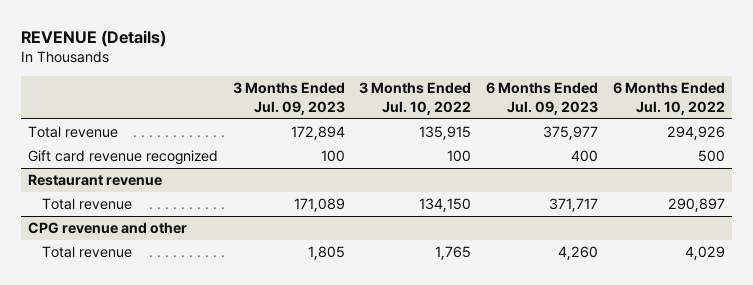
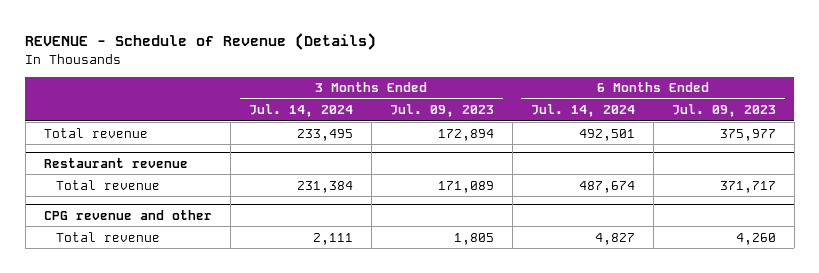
[20,29,166,47] REVENUE (Details) -> [25,32,377,50] REVENUE - Schedule of Revenue (Details)
[359,82,472,115] 3 Months Ended Jul. 10, 2022 -> none
[612,82,725,115] 6 Months Ended Jul. 10, 2022 -> none
none -> [248,104,353,118] Jul. 14, 2024
none -> [530,104,635,118] Jul. 14, 2024
[27,150,218,166] Gift card revenue recognized -> none

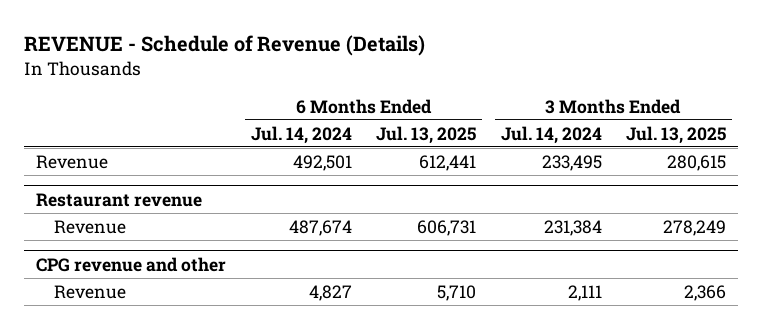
[389,104,494,118] Jul. 09, 2023 -> none
[671,104,776,118] Jul. 09, 2023 -> none
none -> [376,125,477,144] Jul. 13, 2025
none -> [626,125,727,144] Jul. 13, 2025
[43,127,148,138] Total revenue -> [36,154,109,169] Revenue
[56,179,161,190] Total revenue -> [53,219,126,234] Revenue
[56,231,161,242] Total revenue -> [53,284,126,299] Revenue

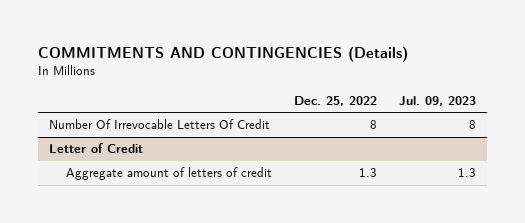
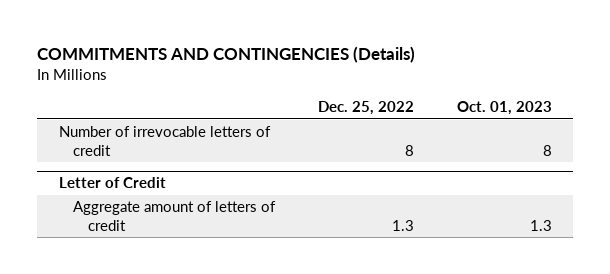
[398,95,476,106] Jul. 09, 2023 -> none
none -> [456,101,552,116] Oct. 01, 2023
[49,119,271,130] Number Of Irrevocable Letters Of Credit -> [58,126,271,156] Number of irrevocable letters of credit

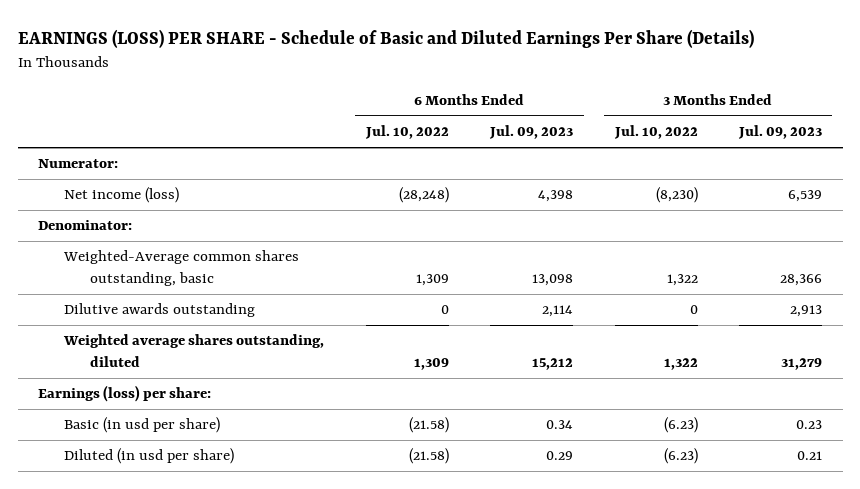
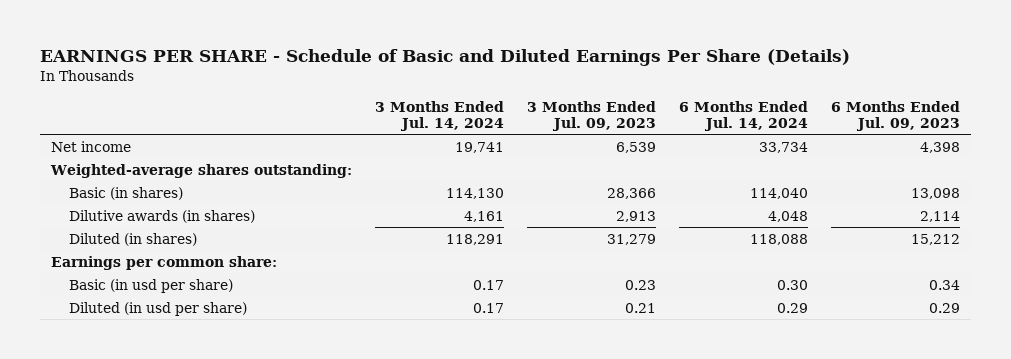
[17,29,754,49] EARNINGS (LOSS) PER SHARE - Schedule of Basic and Diluted Earnings Per Share (Details) -> [39,48,850,66] EARNINGS PER SHARE - Schedule of Basic and Diluted Earnings Per Share (Details)
[364,125,449,140] Jul. 10, 2022 -> none
[613,125,698,140] Jul. 10, 2022 -> none
none -> [375,100,505,132] 3 Months Ended Jul. 14, 2024
none -> [678,100,808,132] 6 Months Ended Jul. 14, 2024
[38,159,119,169] Numerator: -> none
[64,187,180,204] Net income (loss) -> [51,140,132,152] Net income
[38,220,133,231] Denominator: -> [50,163,353,178] Weighted-average shares outstanding:
[63,250,300,286] Weighted-Average common shares outstanding, basic -> [69,186,184,200] Basic (in shares)
[64,303,256,318] Dilutive awards outstanding -> [69,209,256,223] Dilutive awards (in shares)
[63,334,325,367] Weighted average shares outstanding, diluted -> [69,232,198,246] Diluted (in shares)
[38,385,212,403] Earnings (loss) per share: -> [51,255,278,270] Earnings per common share:

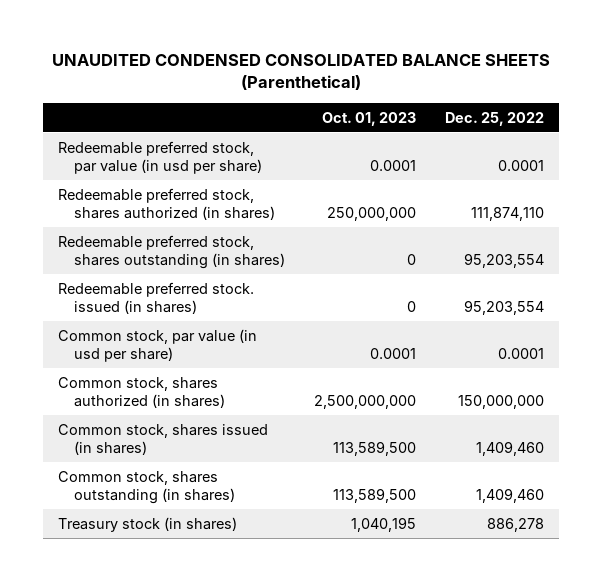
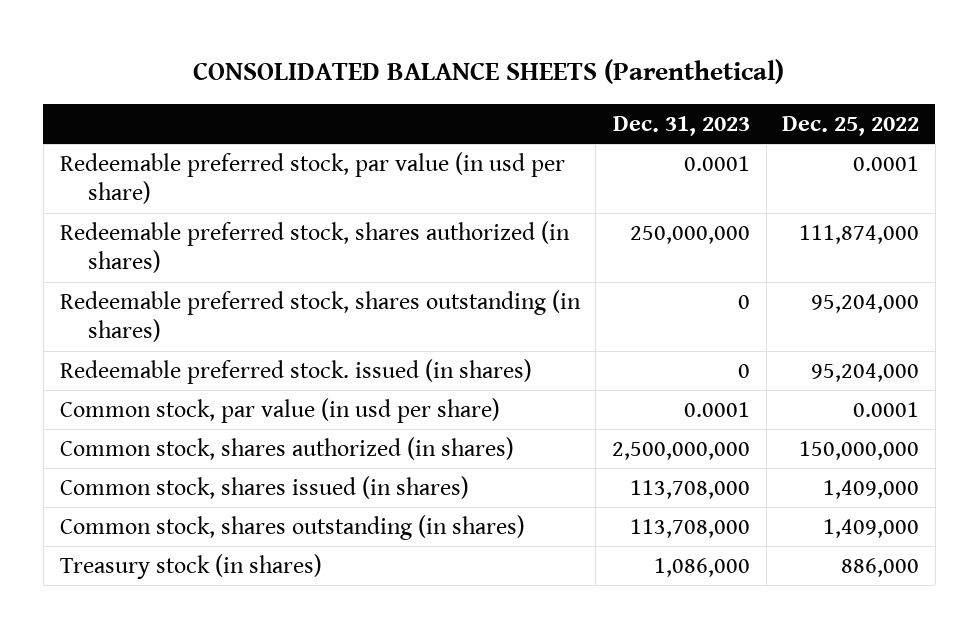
[52,53,551,91] UNAUDITED CONDENSED CONSOLIDATED BALANCE SHEETS (Parenthetical) -> [193,59,785,85] CONSOLIDATED BALANCE SHEETS (Parenthetical)
[321,111,416,126] Oct. 01, 2023 -> none
none -> [612,115,750,136] Dec. 31, 2023
[471,207,545,222] 111,874,110 -> [799,225,920,245] 111,874,000
[464,253,545,269] 95,203,554 -> [811,294,920,314] 95,204,000
[464,300,545,316] 95,203,554 -> [811,363,920,383] 95,204,000
[476,441,545,457] 1,409,460 -> [823,480,920,500] 1,409,000
[476,488,545,504] 1,409,460 -> [823,519,920,539] 1,409,000
[487,517,545,532] 886,278 -> [841,558,920,578] 886,000

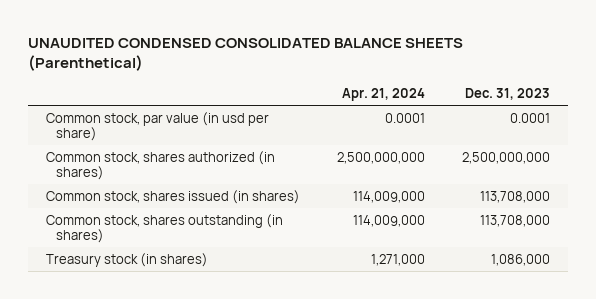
[193,59,785,85] CONSOLIDATED BALANCE SHEETS (Parenthetical) -> [27,37,463,72] UNAUDITED CONDENSED CONSOLIDATED BALANCE SHEETS (Parenthetical)
[782,115,920,136] Dec. 25, 2022 -> none
none -> [341,88,425,102] Apr. 21, 2024
[59,152,565,205] Redeemable preferred stock, par value (in usd per share) -> none
[59,221,570,274] Redeemable preferred stock, shares authorized (in shares) -> none
[59,290,581,343] Redeemable preferred stock, shares outstanding (in shares) -> none
[59,359,532,385] Redeemable preferred stock. issued (in shares) -> none

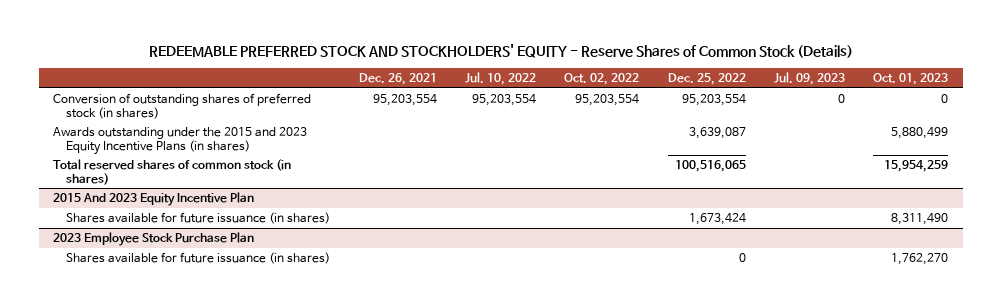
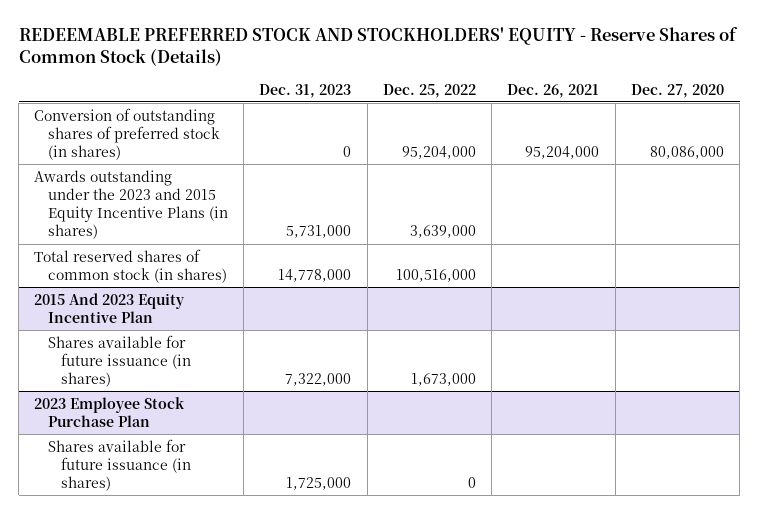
[464,72,536,86] Jul. 10, 2022 -> none
[564,73,640,86] Oct. 02, 2022 -> none
[773,72,845,86] Jul. 09, 2023 -> none
[873,73,949,86] Oct. 01, 2023 -> none
none -> [259,83,352,98] Dec. 31, 2023
none -> [630,83,724,98] Dec. 27, 2020
[372,93,437,106] 95,203,554 -> [525,146,600,160] 95,204,000
[681,93,746,106] 95,203,554 -> [401,146,476,160] 95,204,000
[52,126,307,155] Awards outstanding under the 2015 and 2023 Equity Incentive Plans (in shares) -> [34,169,228,240] Awards outstanding under the 2023 and 2015 Equity Incentive Plans (in shares)
[688,126,746,139] 3,639,087 -> [409,225,476,239] 3,639,000
[674,159,746,172] 100,516,065 -> [395,268,476,282] 100,516,000
[688,212,746,225] 1,673,424 -> [410,373,476,387] 1,673,000

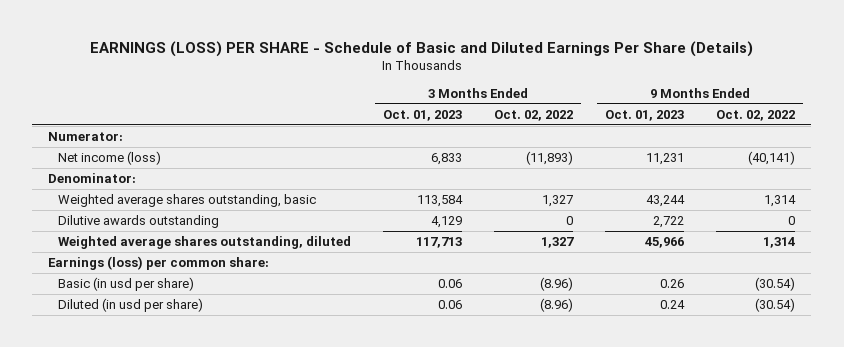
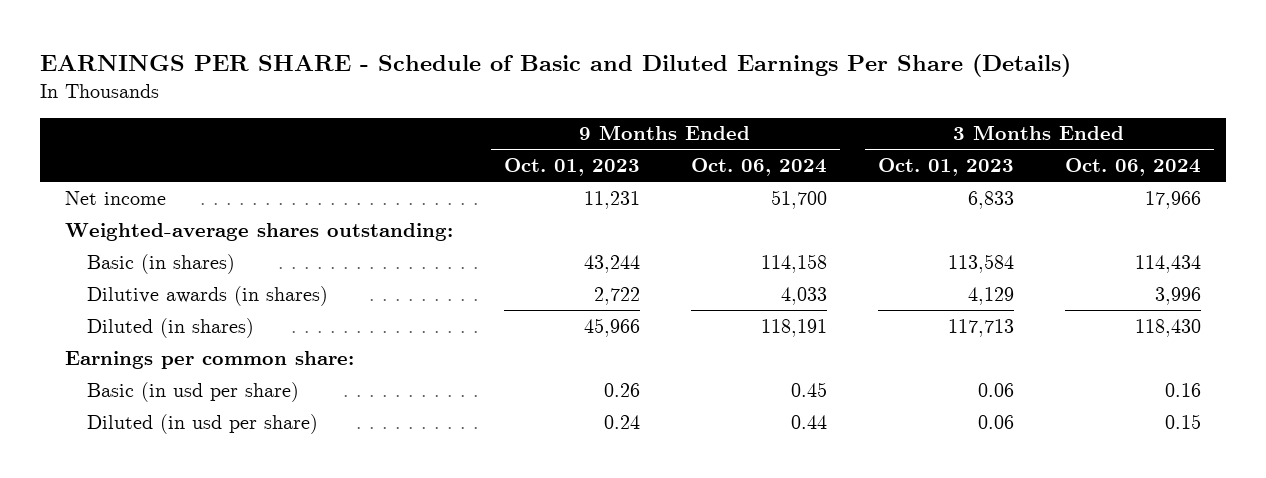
[89,40,753,57] EARNINGS (LOSS) PER SHARE - Schedule of Basic and Diluted Earnings Per Share (Details) -> [39,53,1071,77] EARNINGS PER SHARE - Schedule of Basic and Diluted Earnings Per Share (Details)
[494,109,574,121] Oct. 02, 2022 -> none
[716,109,796,121] Oct. 02, 2022 -> none
none -> [690,158,827,177] Oct. 06, 2024
none -> [1064,158,1201,177] Oct. 06, 2024
[48,131,124,141] Numerator: -> none
[58,150,162,165] Net income (loss) -> [65,190,167,205] Net income
[48,172,137,183] Denominator: -> [65,222,454,241] Weighted-average shares outstanding:
[58,193,317,207] Weighted average shares outstanding, basic -> [87,253,236,274] Basic (in shares)
[58,214,220,228] Dilutive awards outstanding -> [87,285,329,306] Dilutive awards (in shares)
[58,235,352,249] Weighted average shares outstanding, diluted -> [87,317,255,338] Diluted (in shares)
[48,255,270,270] Earnings (loss) per common share: -> [65,350,355,369] Earnings per common share:

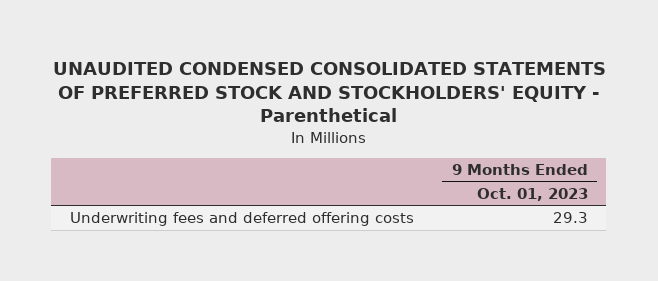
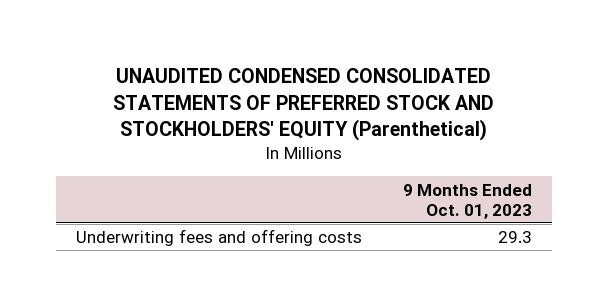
[52,62,606,123] UNAUDITED CONDENSED CONSOLIDATED STATEMENTS OF PREFERRED STOCK AND STOCKHOLDERS' EQUITY - Parenthetical -> [113,67,495,142] UNAUDITED CONDENSED CONSOLIDATED STATEMENTS OF PREFERRED STOCK AND STOCKHOLDERS' EQUITY (Parenthetical)
[70,212,415,227] Underwriting fees and deferred offering costs -> [76,229,363,247] Underwriting fees and offering costs

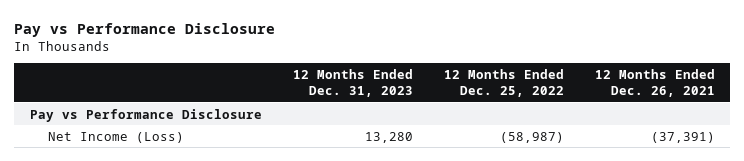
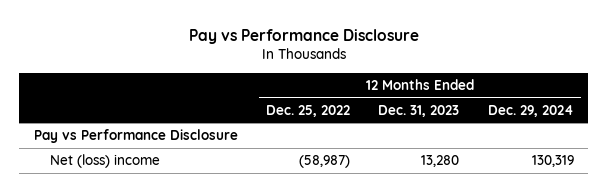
[594,69,715,98] 12 Months Ended Dec. 26, 2021 -> none
none -> [487,104,574,117] Dec. 29, 2024
[48,131,185,143] Net Income (Loss) -> [50,154,161,169] Net (loss) income

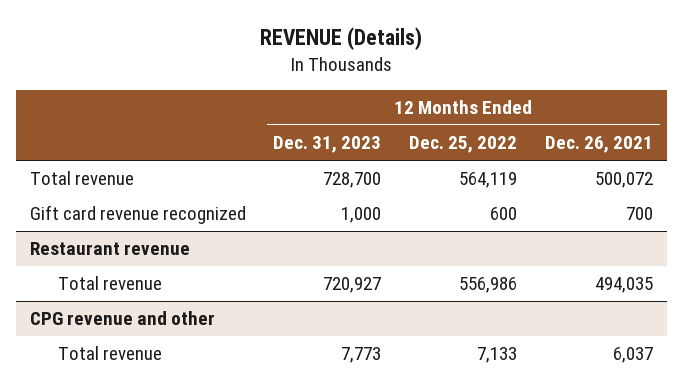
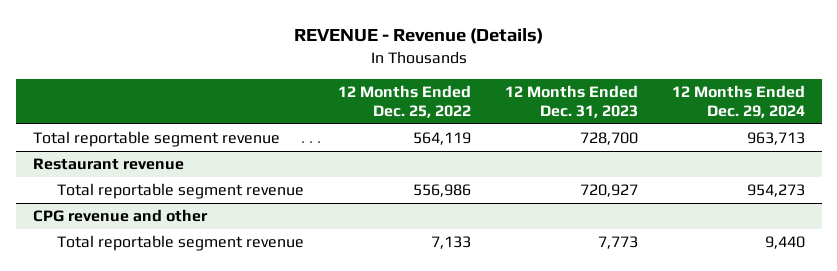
[260,27,423,51] REVENUE (Details) -> [293,27,543,44] REVENUE - Revenue (Details)
[544,136,653,154] Dec. 26, 2021 -> none
none -> [671,84,805,119] 12 Months Ended Dec. 29, 2024
[29,205,246,225] Gift card revenue recognized -> none
[29,171,134,186] Total revenue -> [32,131,280,148] Total reportable segment revenue
[58,276,163,291] Total revenue -> [56,183,304,200] Total reportable segment revenue
[58,346,163,361] Total revenue -> [56,235,304,252] Total reportable segment revenue

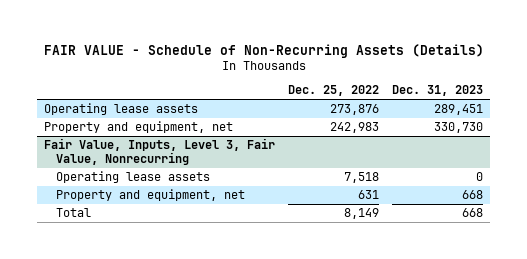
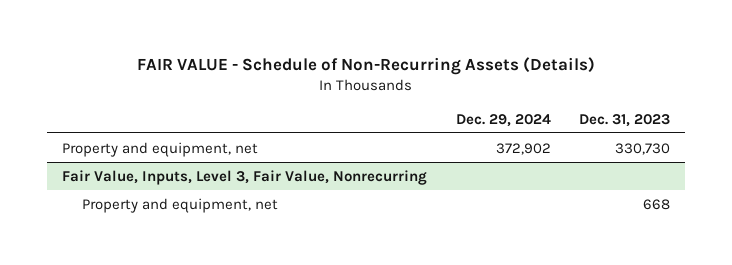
[288,85,380,97] Dec. 25, 2022 -> none
none -> [455,113,551,127] Dec. 29, 2024
[43,103,198,116] Operating lease assets -> none
[56,171,211,184] Operating lease assets -> none
[56,208,92,218] Total -> none

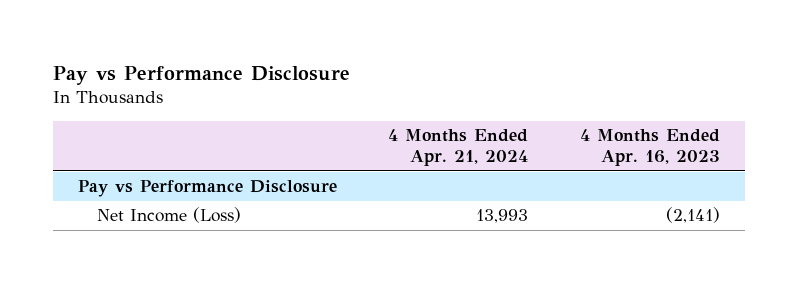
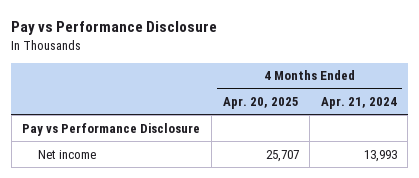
[579,129,720,167] 4 Months Ended Apr. 16, 2023 -> none
none -> [222,96,299,109] Apr. 20, 2025
[96,207,241,224] Net Income (Loss) -> [37,149,96,159] Net income

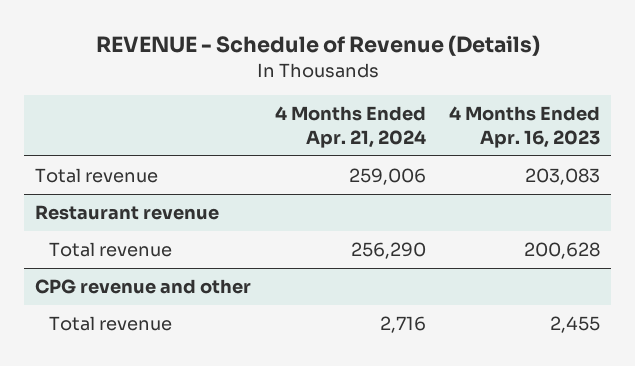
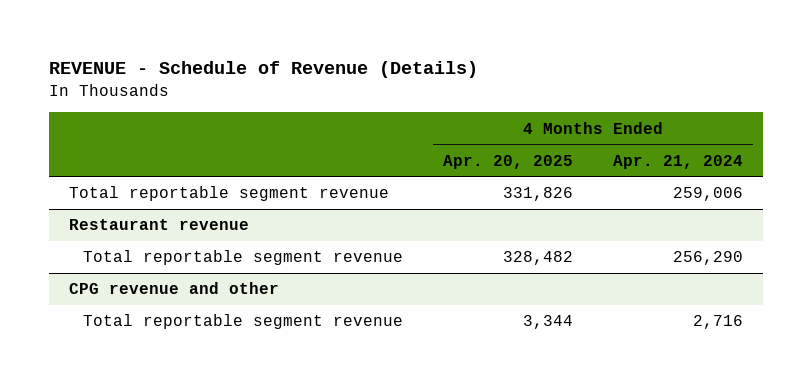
[448,106,600,148] 4 Months Ended Apr. 16, 2023 -> none
none -> [443,154,574,169] Apr. 20, 2025
[35,168,159,184] Total revenue -> [69,186,390,202] Total reportable segment revenue
[48,242,172,258] Total revenue -> [82,250,403,266] Total reportable segment revenue
[48,316,172,332] Total revenue -> [82,314,403,330] Total reportable segment revenue

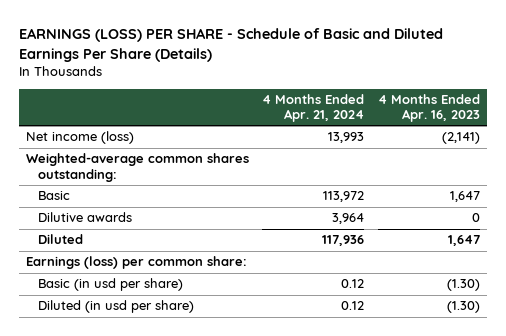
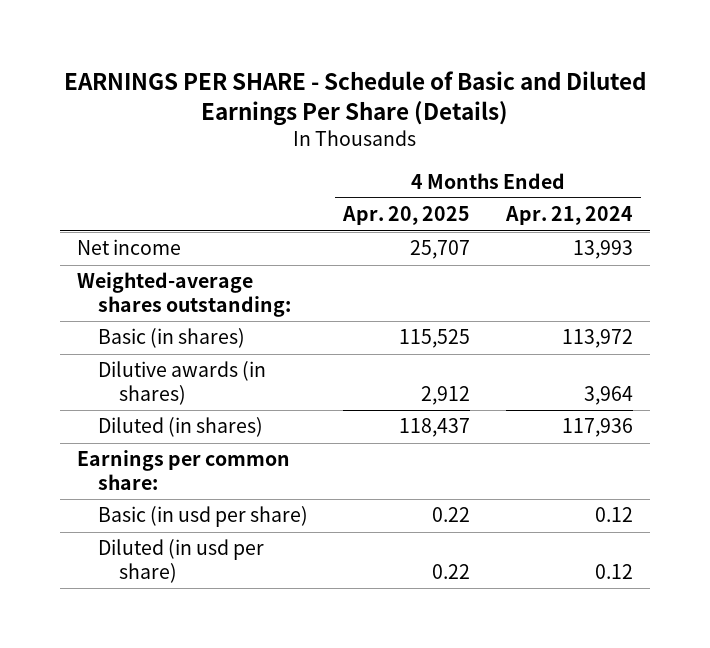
[18,27,443,62] EARNINGS (LOSS) PER SHARE - Schedule of Basic and Diluted Earnings Per Share (Details) -> [63,70,646,126] EARNINGS PER SHARE - Schedule of Basic and Diluted Earnings Per Share (Details)
[377,93,480,123] 4 Months Ended Apr. 16, 2023 -> none
none -> [342,206,471,226] Apr. 20, 2025
[25,131,134,145] Net income (loss) -> [77,239,182,256] Net income
[25,153,249,182] Weighted-average common shares outstanding: -> [77,272,292,317] Weighted-average shares outstanding:
[37,191,70,201] Basic -> [98,328,246,349] Basic (in shares)
[37,212,132,223] Dilutive awards -> [98,361,267,405] Dilutive awards (in shares)
[37,234,83,245] Diluted -> [98,417,264,438] Diluted (in shares)
[25,256,247,270] Earnings (loss) per common share: -> [77,450,291,490] Earnings per common share:

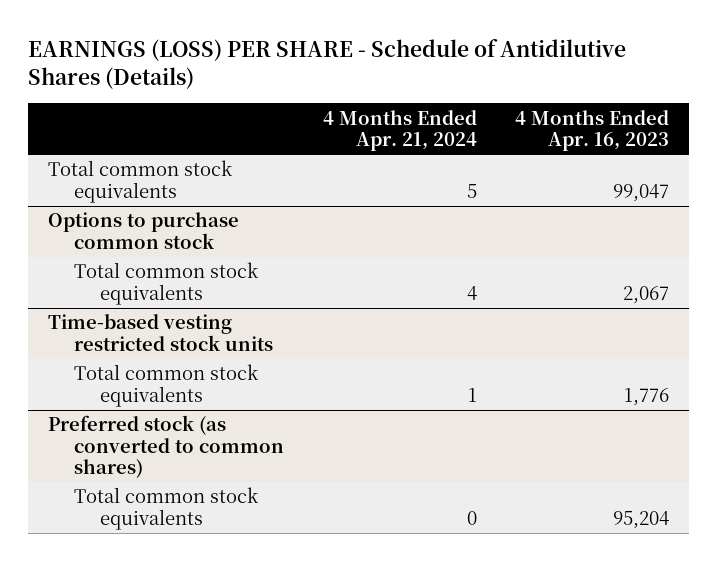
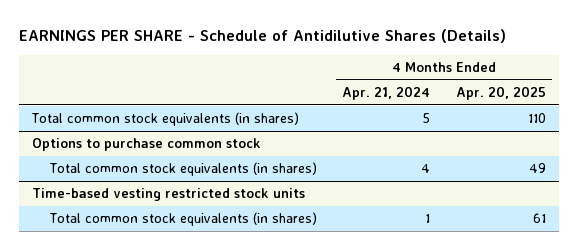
[28,38,627,90] EARNINGS (LOSS) PER SHARE - Schedule of Antidilutive Shares (Details) -> [19,29,507,44] EARNINGS PER SHARE - Schedule of Antidilutive Shares (Details)
[515,109,670,152] 4 Months Ended Apr. 16, 2023 -> none
none -> [456,86,547,101] Apr. 20, 2025
[47,160,233,203] Total common stock equivalents -> [31,112,300,127] Total common stock equivalents (in shares)
[73,262,259,305] Total common stock equivalents -> [48,162,317,177] Total common stock equivalents (in shares)
[47,415,284,479] Preferred stock (as converted to common shares) -> none
[73,487,259,530] Total common stock equivalents -> none
[73,364,259,407] Total common stock equivalents -> [48,212,317,227] Total common stock equivalents (in shares)

